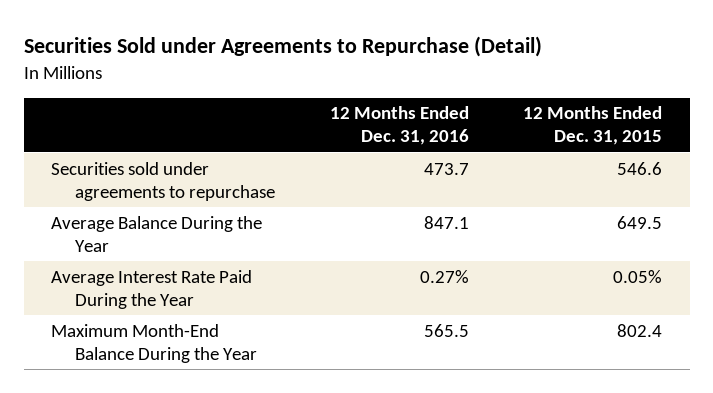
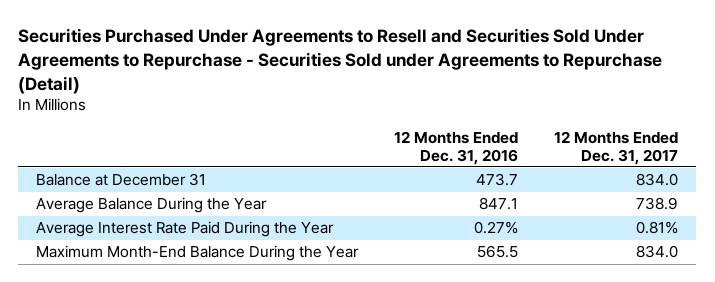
[23,36,542,58] Securities Sold under Agreements to Repurchase (Detail) -> [18,28,663,94] Securities Purchased Under Agreements to Resell and Securities Sold Under Agreements to Repurchase - Securities Sold under Agreements to Repurchase (Detail)
[523,106,663,146] 12 Months Ended Dec. 31, 2015 -> none
none -> [554,130,679,165] 12 Months Ended Dec. 31, 2017
[51,161,276,201] Securities sold under agreements to repurchase -> [36,173,207,187] Balance at December 31

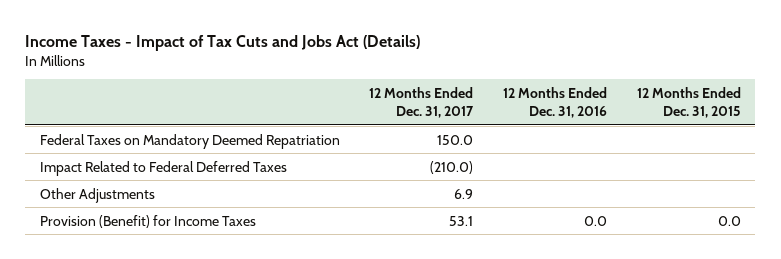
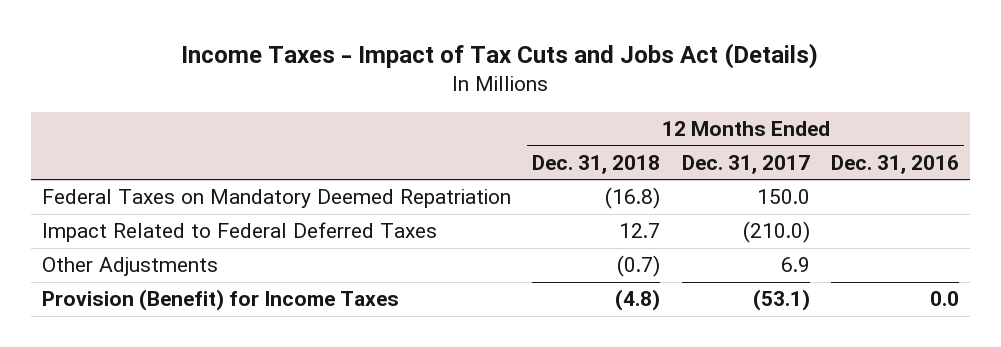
[636,87,741,119] 12 Months Ended Dec. 31, 2015 -> none
none -> [532,154,661,174] Dec. 31, 2018
[449,215,474,226] 53.1 -> [752,289,810,312] (53.1)

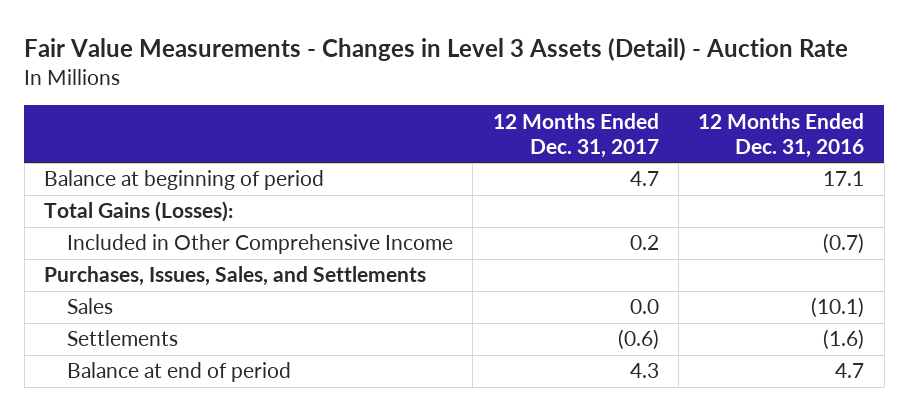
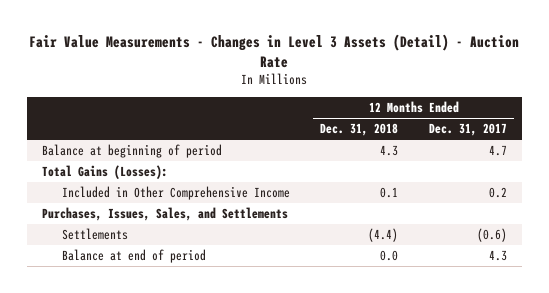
[698,112,865,158] 12 Months Ended Dec. 31, 2016 -> none
none -> [320,123,399,137] Dec. 31, 2018
[66,298,113,315] Sales -> none

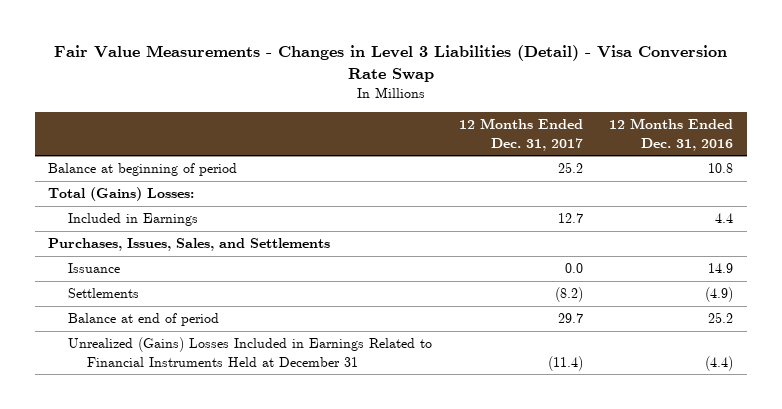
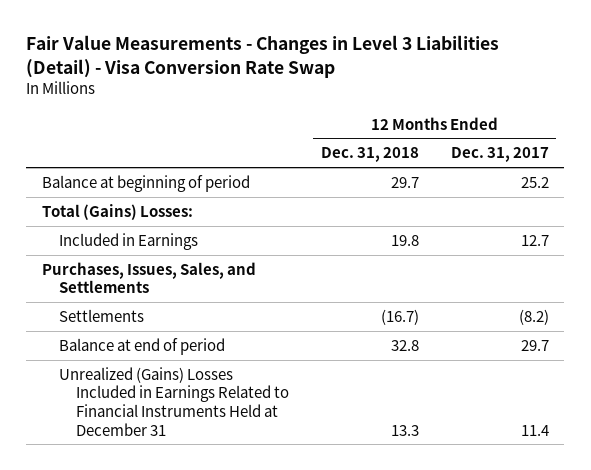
[609,118,734,151] 12 Months Ended Dec. 31, 2016 -> none
none -> [320,147,419,163] Dec. 31, 2018
[67,263,120,274] Issuance -> none
[547,355,583,371] (11.4) -> [520,424,549,436] 11.4

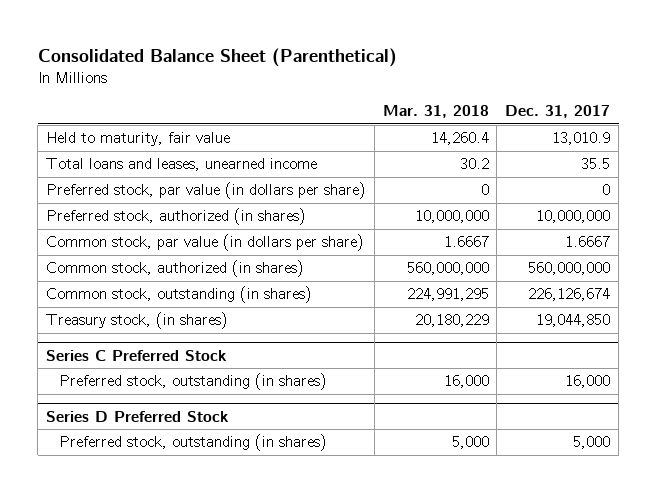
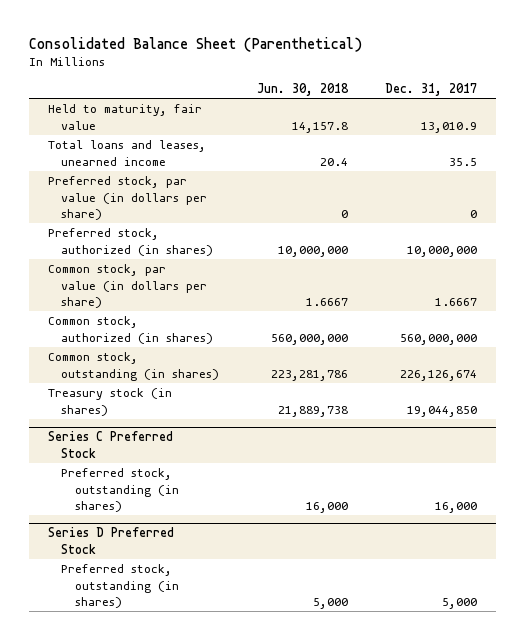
[382,105,489,119] Mar. 31, 2018 -> none
none -> [256,82,349,96] Jun. 30, 2018
[45,312,228,330] Treasury stock, (in shares) -> [47,388,172,416] Treasury stock (in shares)

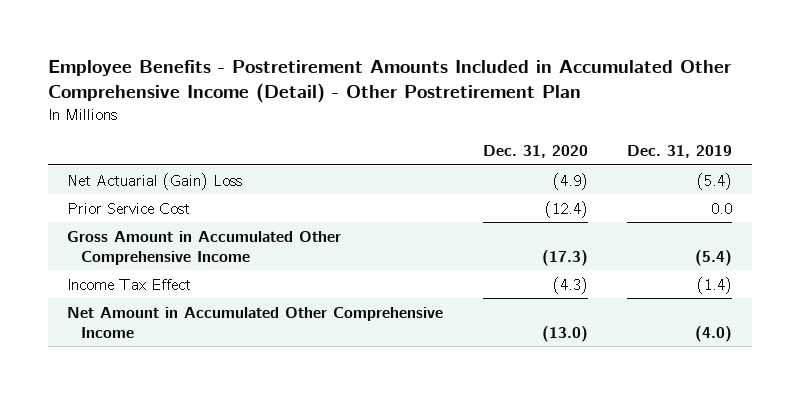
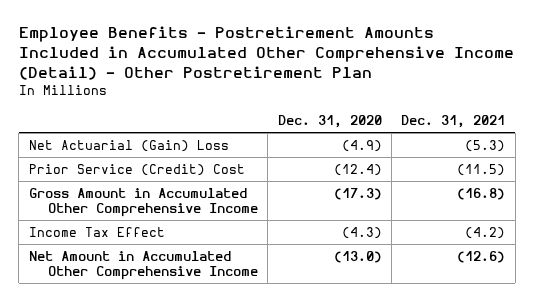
[626,145,732,159] Dec. 31, 2019 -> none
none -> [401,114,506,128] Dec. 31, 2021
[67,202,191,214] Prior Service Cost -> [28,163,245,176] Prior Service (Credit) Cost

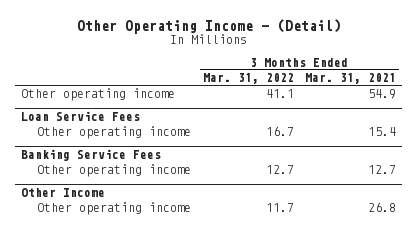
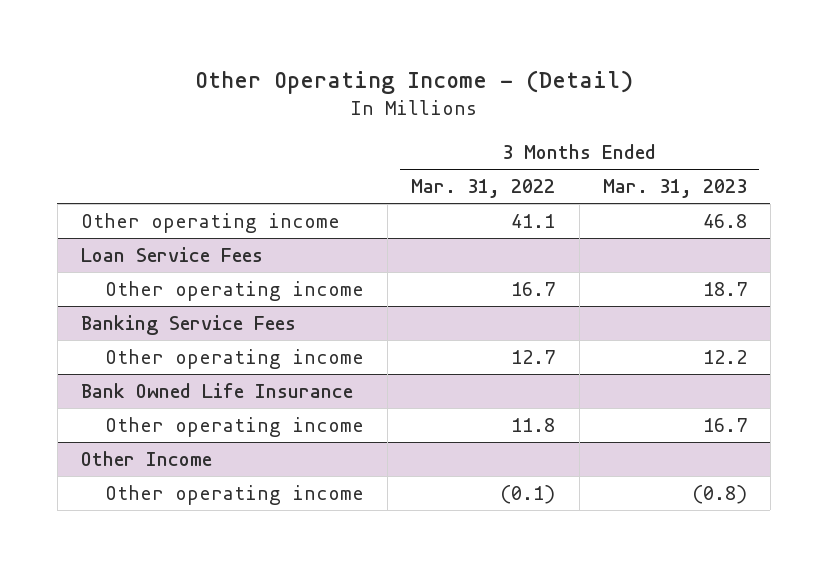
[305,73,397,85] Mar. 31, 2021 -> none
none -> [602,179,747,199] Mar. 31, 2023
none -> [81,382,354,398] Bank Owned Life Insurance
none -> [105,416,365,437] Other operating income
[265,203,294,213] 11.7 -> [500,484,556,504] (0.1)

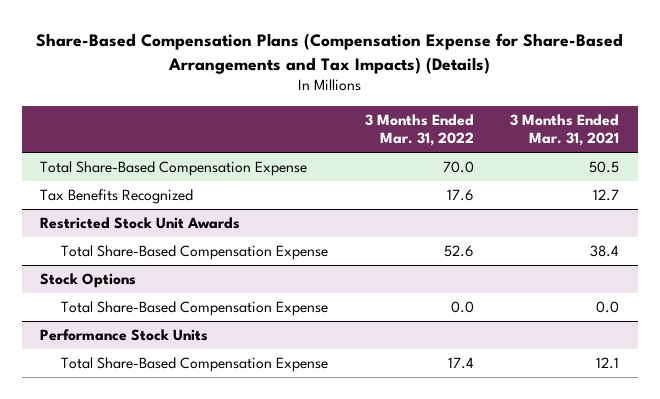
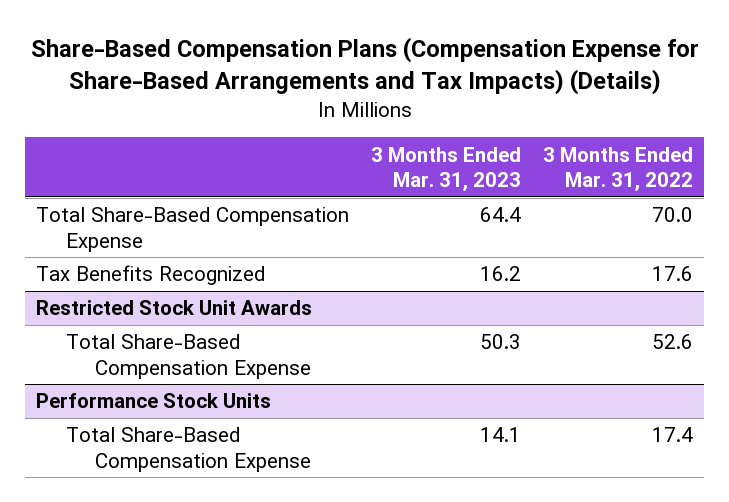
[510,113,620,147] 3 Months Ended Mar. 31, 2021 -> none
none -> [371,146,522,191] 3 Months Ended Mar. 31, 2023
[40,272,137,288] Stock Options -> none
[61,300,329,316] Total Share-Based Compensation Expense -> none

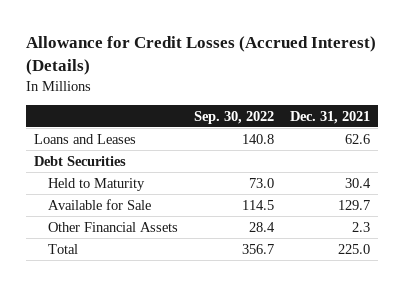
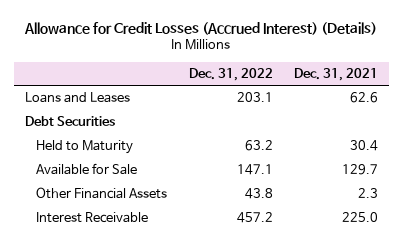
[193,110,274,124] Sep. 30, 2022 -> none
none -> [188,67,273,81] Dec. 31, 2022
[47,243,78,254] Total -> [36,212,149,224] Interest Receivable

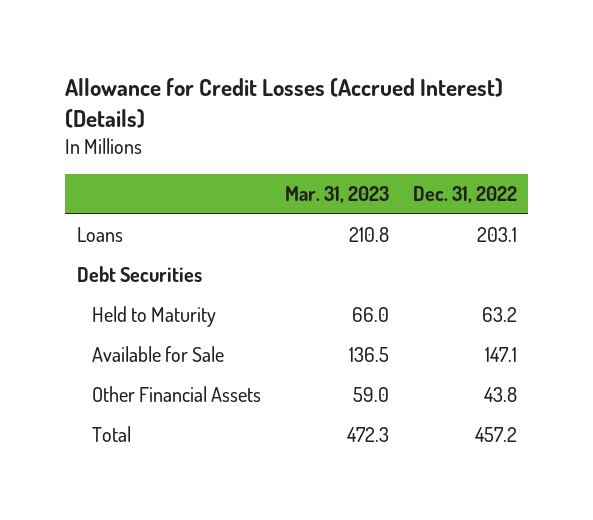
[294,67,379,81] Dec. 31, 2021 -> none
none -> [285,185,390,203] Mar. 31, 2023
[24,92,130,104] Loans and Leases -> [76,227,123,243] Loans
[36,212,149,224] Interest Receivable -> [92,426,132,443] Total

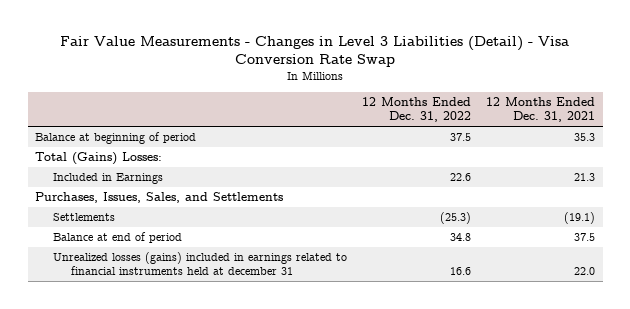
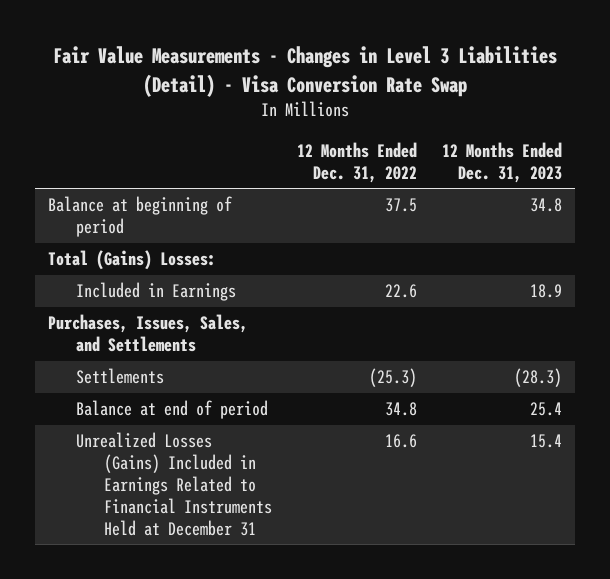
[486,97,596,123] 12 Months Ended Dec. 31, 2021 -> none
none -> [442,141,563,183] 12 Months Ended Dec. 31, 2023
[53,252,348,276] Unrealized losses (gains) included in earnings related to financial instruments held at december 31 -> [75,432,272,536] Unrealized Losses (Gains) Included in Earnings Related to Financial Instruments Held at December 31

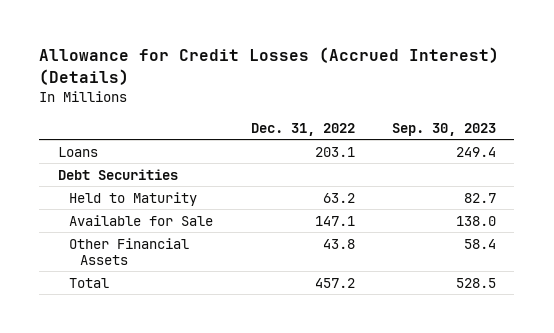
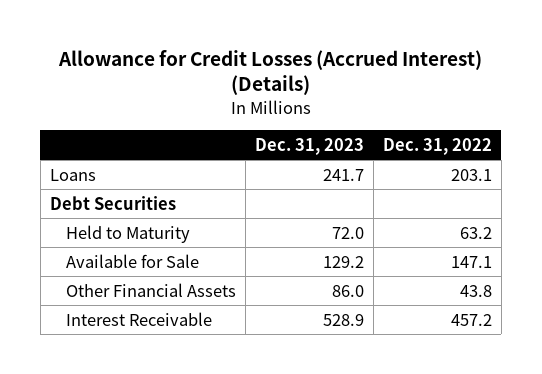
[391,122,496,136] Sep. 30, 2023 -> none
none -> [255,137,365,155] Dec. 31, 2023
[69,277,110,288] Total -> [66,311,213,326] Interest Receivable

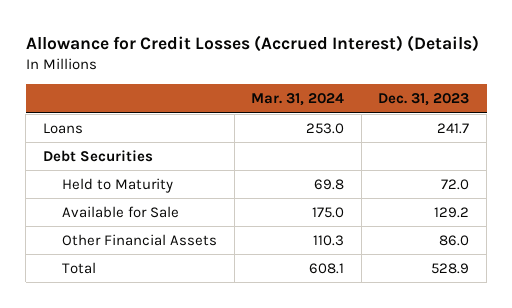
[382,137,492,155] Dec. 31, 2022 -> none
none -> [251,93,345,107] Mar. 31, 2024
[66,311,213,326] Interest Receivable -> [62,261,97,274] Total

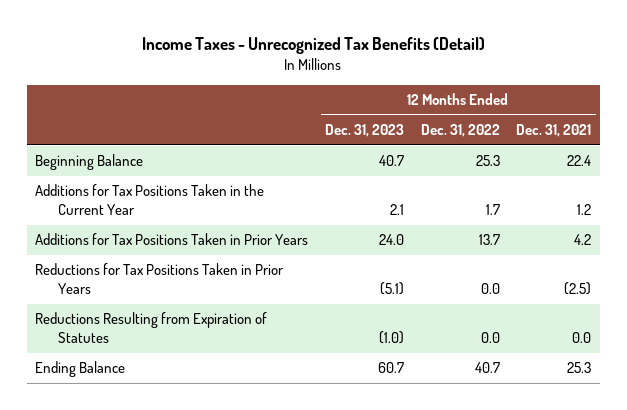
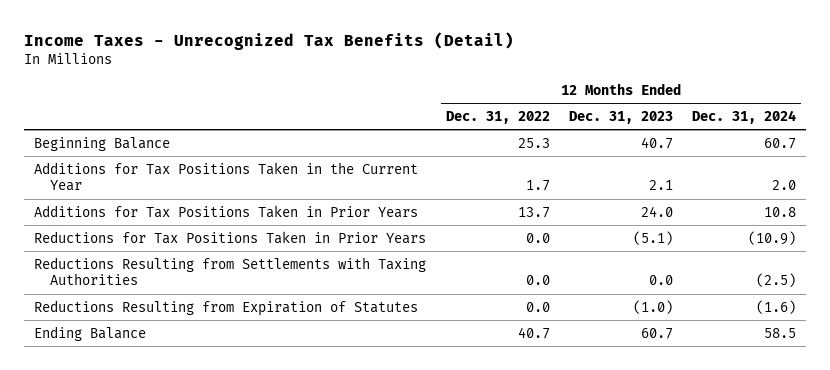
[516,124,592,138] Dec. 31, 2021 -> none
none -> [692,110,797,125] Dec. 31, 2024
none -> [34,256,427,286] Reductions Resulting from Settlements with Taxing Authorities

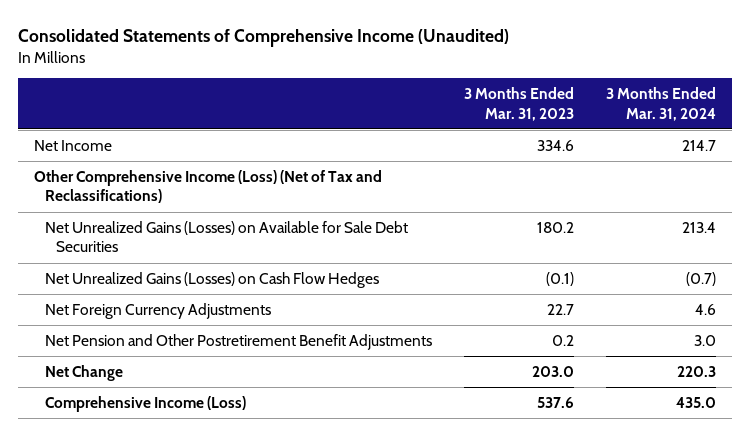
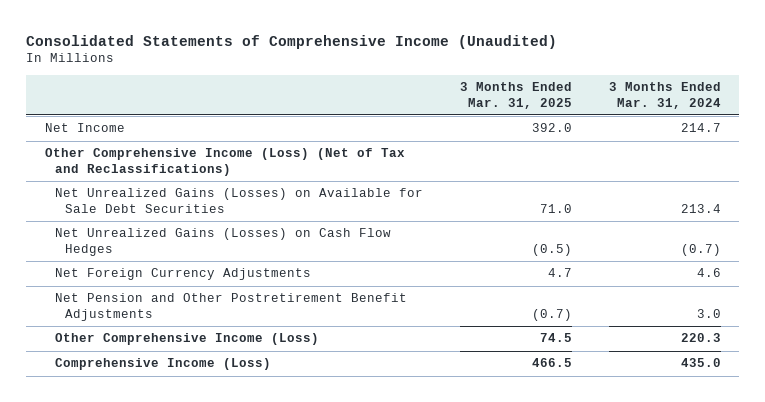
[464,86,575,121] 3 Months Ended Mar. 31, 2023 -> none
none -> [459,82,572,109] 3 Months Ended Mar. 31, 2025
[45,364,124,381] Net Change -> [55,333,320,346] Other Comprehensive Income (Loss)

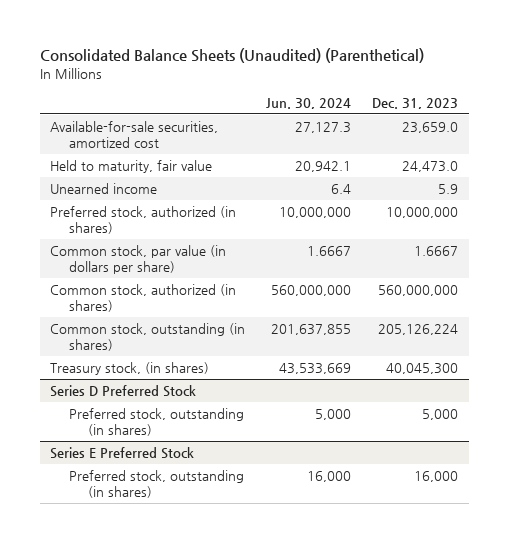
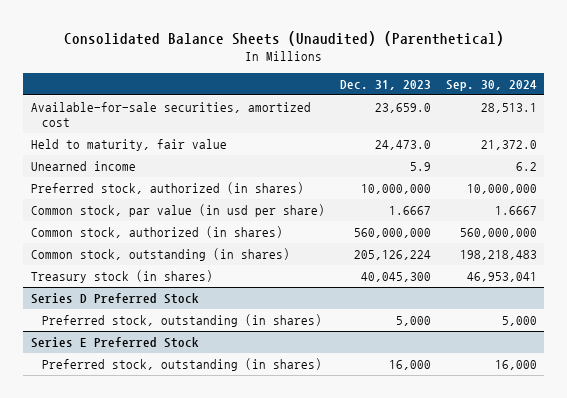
[266,97,352,109] Jun. 30, 2024 -> none
none -> [445,79,537,91] Sep. 30, 2024
[50,244,227,275] Common stock, par value (in dollars per share) -> [30,203,325,217] Common stock, par value (in usd per share)
[50,361,210,375] Treasury stock, (in shares) -> [30,269,213,283] Treasury stock (in shares)

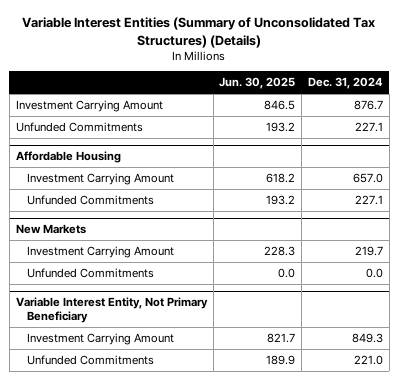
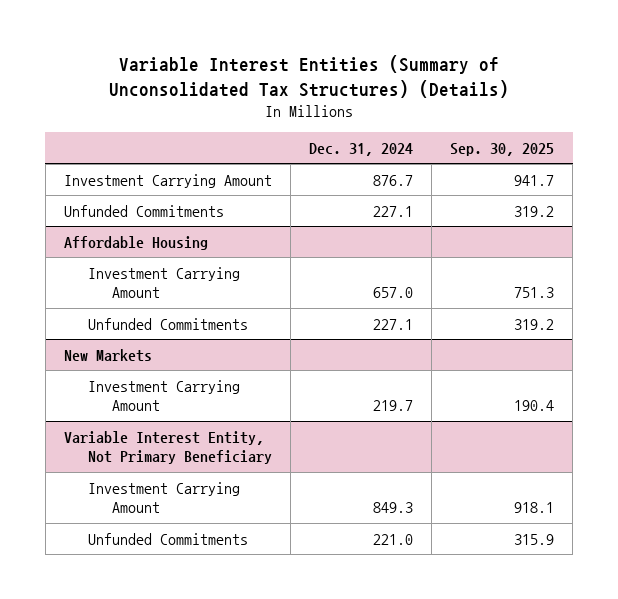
[219,77,296,90] Jun. 30, 2025 -> none
none -> [450,142,555,156] Sep. 30, 2025
[26,267,154,278] Unfunded Commitments -> none

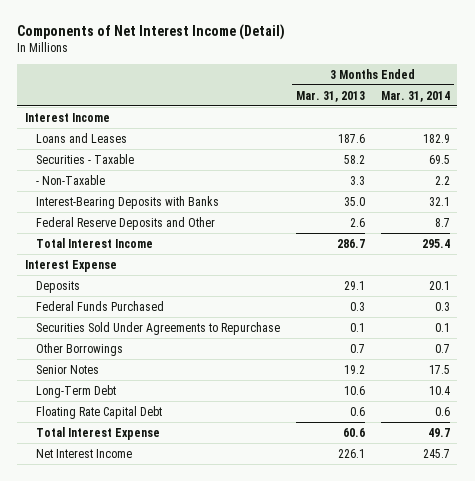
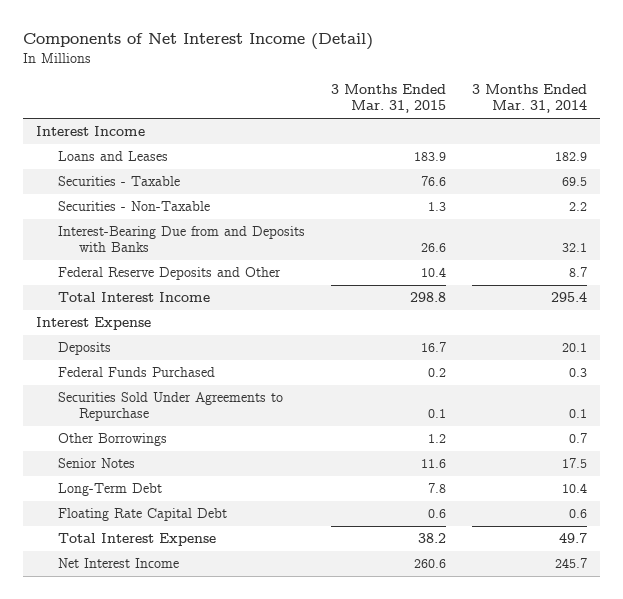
[295,90,365,102] Mar. 31, 2013 -> none
none -> [330,84,446,114] 3 Months Ended Mar. 31, 2015
[36,174,106,185] - Non-Taxable -> [57,201,210,212] Securities - Non-Taxable
[36,195,220,209] Interest-Bearing Deposits with Banks -> [57,226,305,253] Interest-Bearing Due from and Deposits with Banks

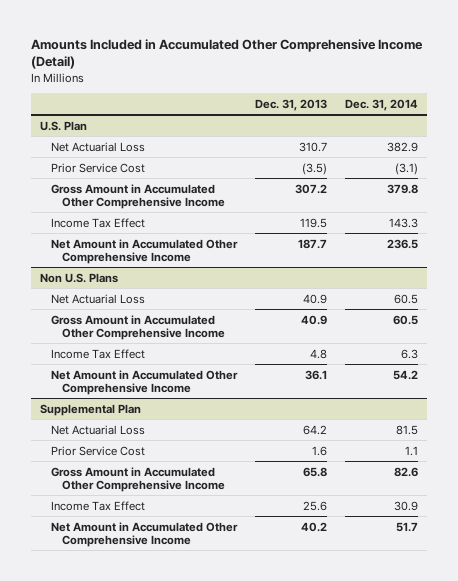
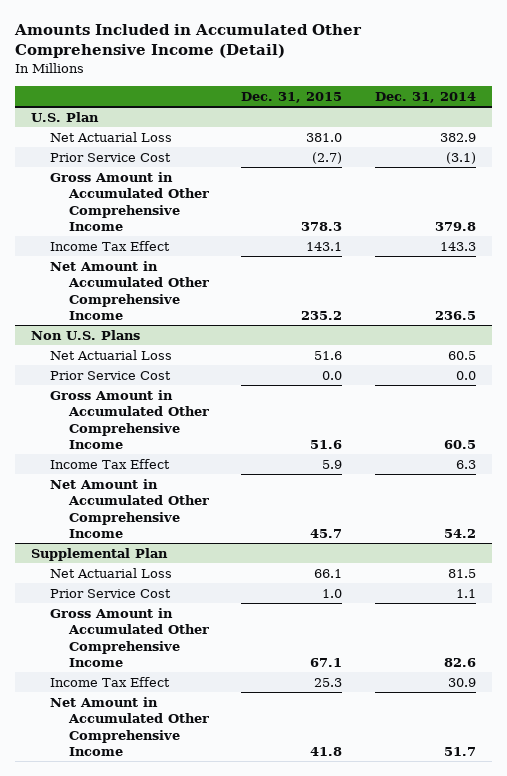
[254,98,327,111] Dec. 31, 2013 -> none
none -> [241,91,343,103] Dec. 31, 2015
none -> [49,370,171,380] Prior Service Cost

